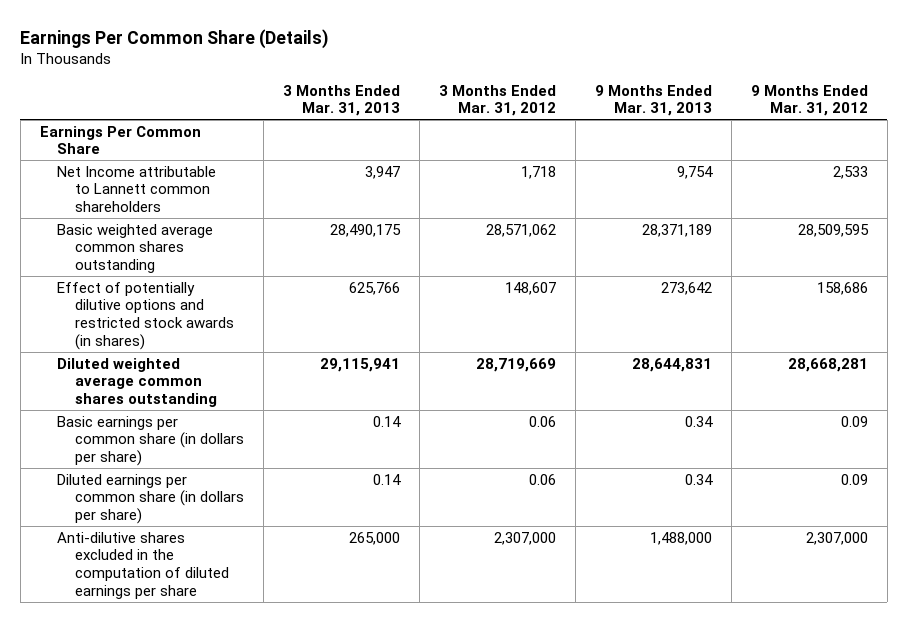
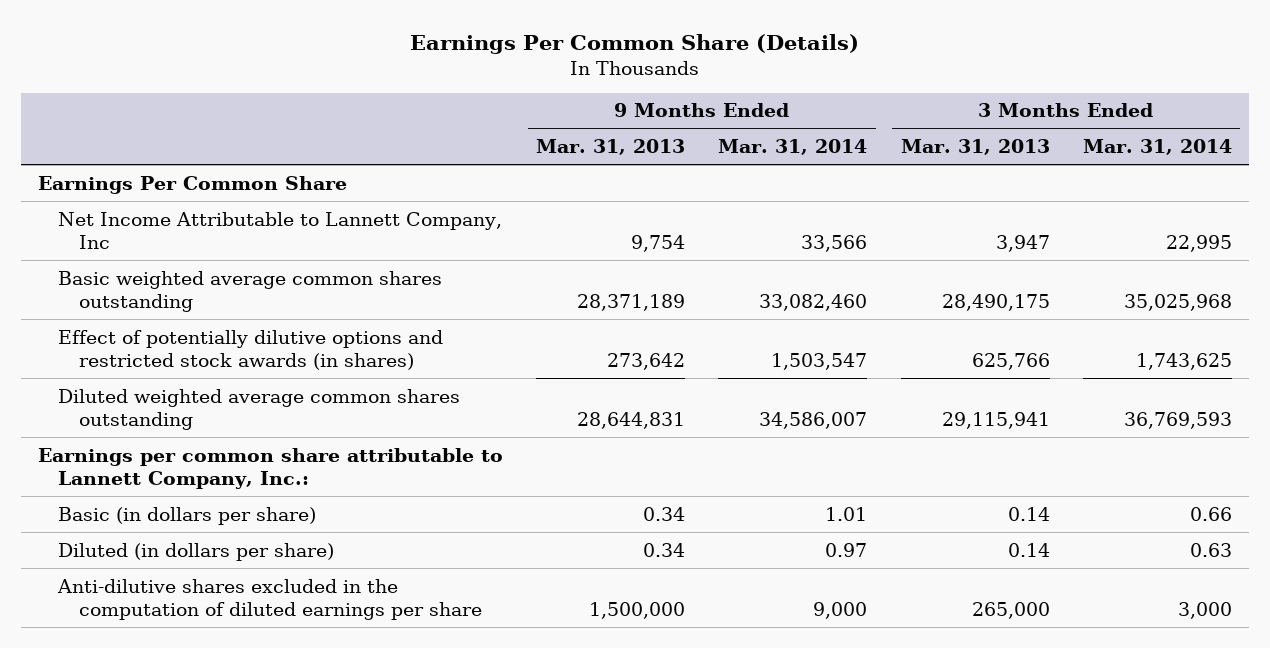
[438,84,556,117] 3 Months Ended Mar. 31, 2012 -> none
[750,84,868,117] 9 Months Ended Mar. 31, 2012 -> none
none -> [718,139,868,156] Mar. 31, 2014
none -> [1082,139,1232,156] Mar. 31, 2014
[57,165,217,213] Net Income attributable to Lannett common shareholders -> [58,211,503,249] Net Income Attributable to Lannett Company, Inc
none -> [37,447,503,489] Earnings per common share attributable to Lannett Company, Inc.:
[57,415,244,467] Basic earnings per common share (in dollars per share) -> [58,506,317,525] Basic (in dollars per share)
[57,473,244,525] Diluted earnings per common share (in dollars per share) -> [58,542,335,561] Diluted (in dollars per share)
[649,531,712,545] 1,488,000 -> [589,601,686,619] 1,500,000

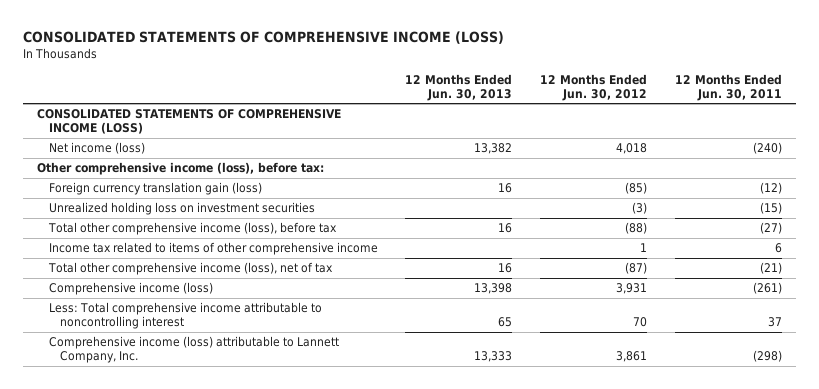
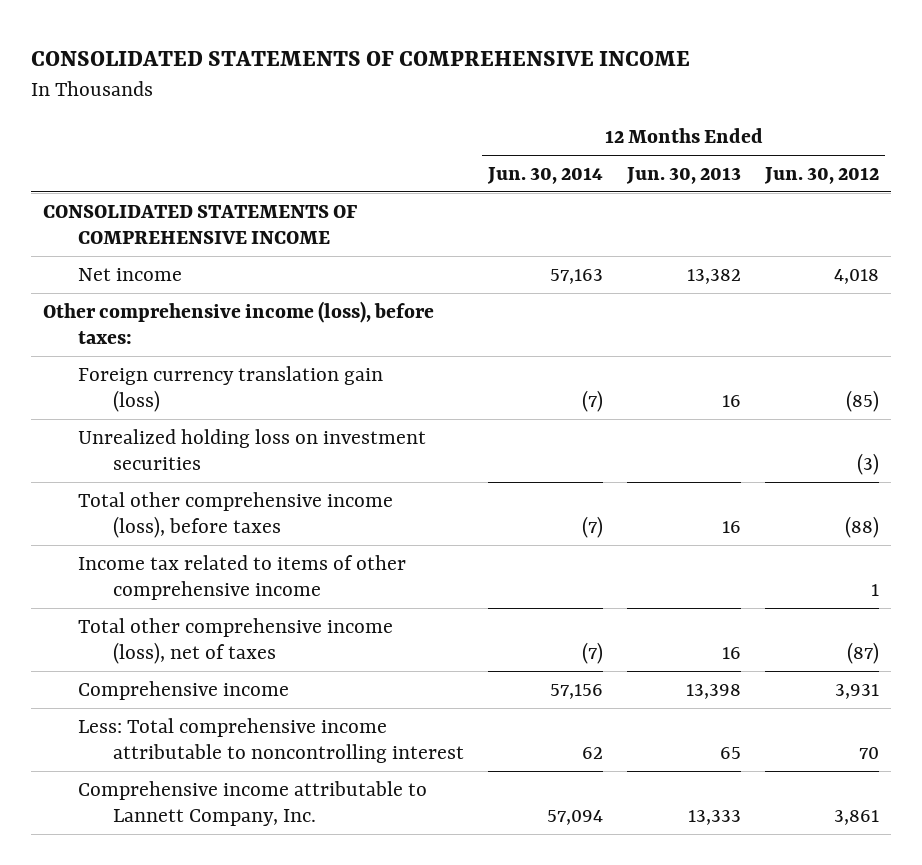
[23,30,505,44] CONSOLIDATED STATEMENTS OF COMPREHENSIVE INCOME (LOSS) -> [30,50,690,66] CONSOLIDATED STATEMENTS OF COMPREHENSIVE INCOME
[675,73,783,101] 12 Months Ended Jun. 30, 2011 -> none
none -> [487,166,604,184] Jun. 30, 2014
[37,109,342,135] CONSOLIDATED STATEMENTS OF COMPREHENSIVE INCOME (LOSS) -> [42,204,357,245] CONSOLIDATED STATEMENTS OF COMPREHENSIVE INCOME
[48,142,145,155] Net income (loss) -> [78,267,183,281] Net income
[37,162,325,176] Other comprehensive income (loss), before tax: -> [42,300,434,345] Other comprehensive income (loss), before taxes:
[47,222,337,236] Total other comprehensive income (loss), before tax -> [78,491,394,539] Total other comprehensive income (loss), before taxes
[47,262,333,276] Total other comprehensive income (loss), net of tax -> [78,617,394,665] Total other comprehensive income (loss), net of taxes
[48,282,213,296] Comprehensive income (loss) -> [78,680,290,700] Comprehensive income
[48,336,339,364] Comprehensive income (loss) attributable to Lannett Company, Inc. -> [78,780,428,827] Comprehensive income attributable to Lannett Company, Inc.

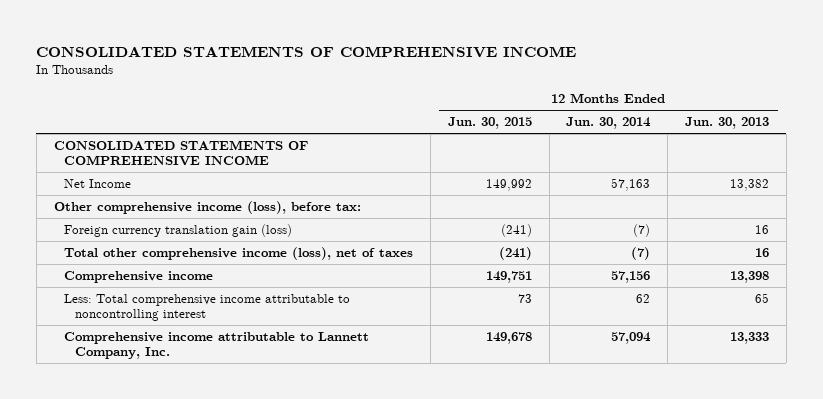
[764,166,880,184] Jun. 30, 2012 -> none
none -> [447,117,532,130] Jun. 30, 2015
[78,267,183,281] Net income -> [64,178,132,188] Net Income
[42,300,434,345] Other comprehensive income (loss), before taxes: -> [53,200,361,214] Other comprehensive income (loss), before tax:
[78,428,427,471] Unrealized holding loss on investment securities -> none
[78,491,394,539] Total other comprehensive income (loss), before taxes -> none
[78,554,407,601] Income tax related to items of other comprehensive income -> none

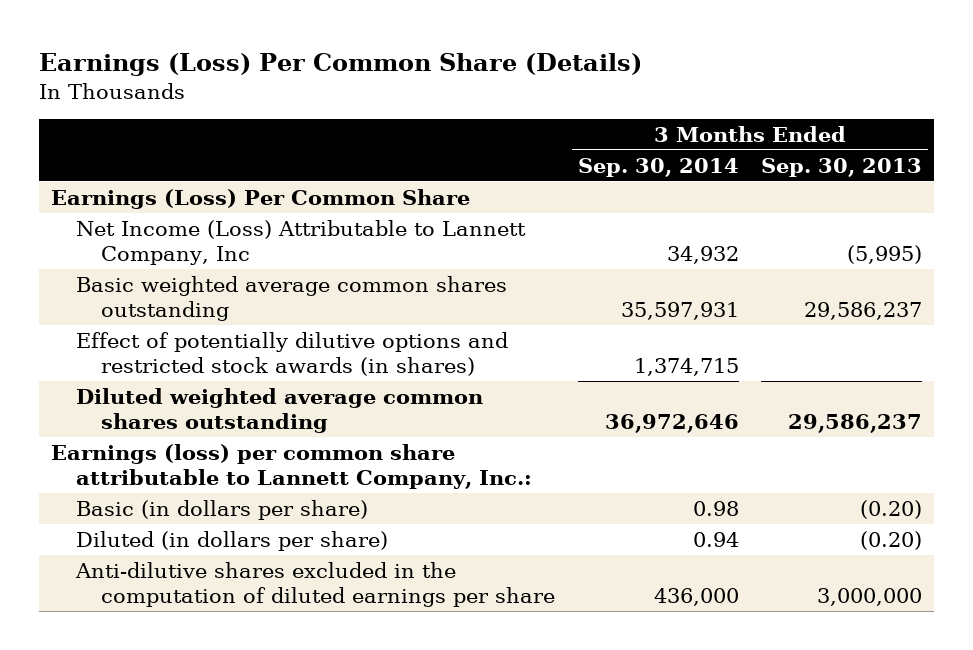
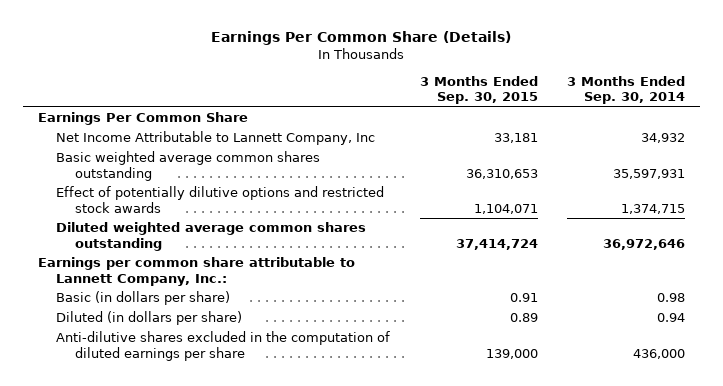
[39,52,643,76] Earnings (Loss) Per Common Share (Details) -> [211,31,512,46] Earnings Per Common Share (Details)
[761,157,923,177] Sep. 30, 2013 -> none
none -> [419,75,538,105] 3 Months Ended Sep. 30, 2015
[50,188,470,209] Earnings (Loss) Per Common Share -> [37,112,248,126] Earnings Per Common Share
[75,219,526,265] Net Income (Loss) Attributable to Lannett Company, Inc -> [56,131,376,146] Net Income Attributable to Lannett Company, Inc
[75,331,508,376] Effect of potentially dilutive options and restricted stock awards (in shares) -> [56,186,385,213] Effect of potentially dilutive options and restricted stock awards
[50,443,532,489] Earnings (loss) per common share attributable to Lannett Company, Inc.: -> [37,257,355,286] Earnings per common share attributable to Lannett Company, Inc.:

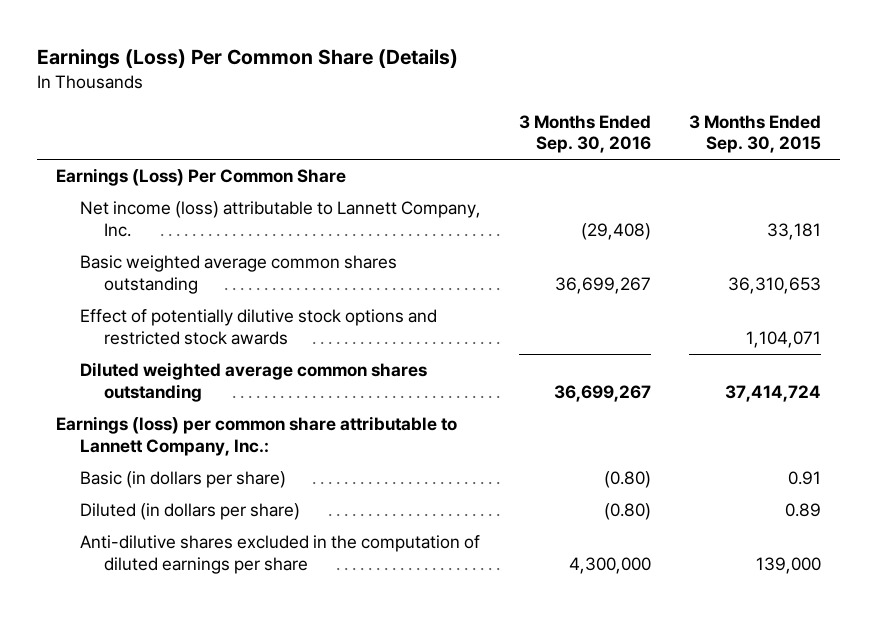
[211,31,512,46] Earnings Per Common Share (Details) -> [37,49,459,70] Earnings (Loss) Per Common Share (Details)
[567,75,686,105] 3 Months Ended Sep. 30, 2014 -> none
none -> [519,114,652,154] 3 Months Ended Sep. 30, 2016
[37,112,248,126] Earnings Per Common Share -> [56,168,347,187] Earnings (Loss) Per Common Share
[56,131,376,146] Net Income Attributable to Lannett Company, Inc -> [80,201,482,237] Net income (loss) attributable to Lannett Company, Inc.
[56,186,385,213] Effect of potentially dilutive options and restricted stock awards -> [80,309,438,345] Effect of potentially dilutive stock options and restricted stock awards
[37,257,355,286] Earnings per common share attributable to Lannett Company, Inc.: -> [56,416,458,456] Earnings (loss) per common share attributable to Lannett Company, Inc.:

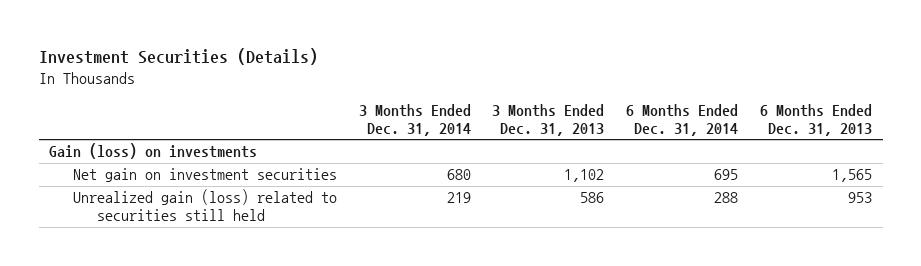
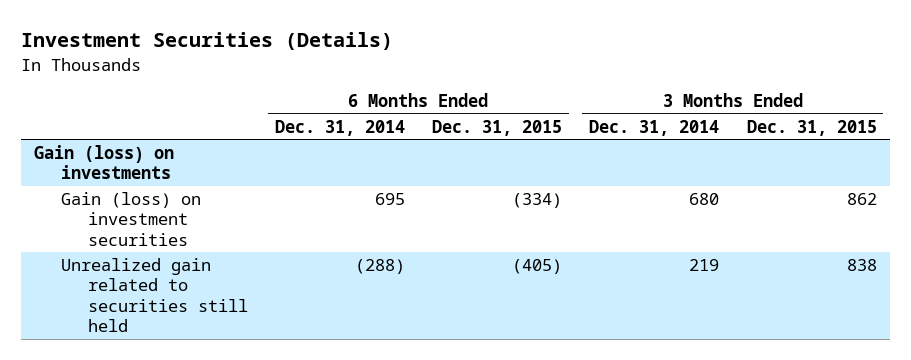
[492,103,605,136] 3 Months Ended Dec. 31, 2013 -> none
[759,103,872,136] 6 Months Ended Dec. 31, 2013 -> none
none -> [432,119,563,136] Dec. 31, 2015
none -> [746,119,877,136] Dec. 31, 2015
[73,168,338,183] Net gain on investment securities -> [60,192,201,246] Gain (loss) on investment securities
[73,189,338,222] Unrealized gain (loss) related to securities still held -> [60,258,248,333] Unrealized gain related to securities still held
[714,192,739,204] 288 -> [354,259,405,275] (288)

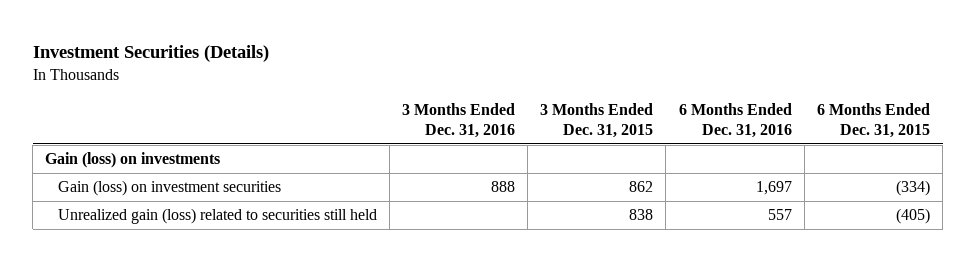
[274,119,405,136] Dec. 31, 2014 -> none
[589,119,720,136] Dec. 31, 2014 -> none
none -> [401,103,515,138] 3 Months Ended Dec. 31, 2016
none -> [678,103,792,138] 6 Months Ended Dec. 31, 2016
[60,258,248,333] Unrealized gain related to securities still held -> [57,208,377,225] Unrealized gain (loss) related to securities still held

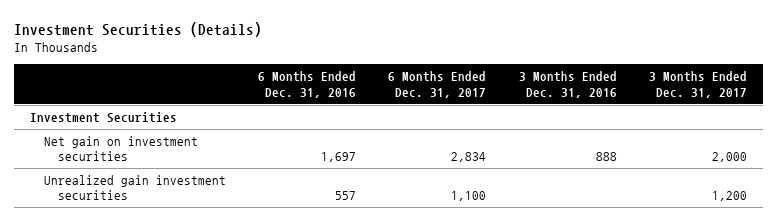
[540,103,654,138] 3 Months Ended Dec. 31, 2015 -> none
[816,103,930,138] 6 Months Ended Dec. 31, 2015 -> none
none -> [388,71,487,98] 6 Months Ended Dec. 31, 2017
none -> [648,71,747,98] 3 Months Ended Dec. 31, 2017
[45,152,221,169] Gain (loss) on investments -> none
none -> [29,112,177,124] Investment Securities
[57,180,281,197] Gain (loss) on investment securities -> [43,136,198,162] Net gain on investment securities
[57,208,377,225] Unrealized gain (loss) related to securities still held -> [43,175,226,201] Unrealized gain investment securities

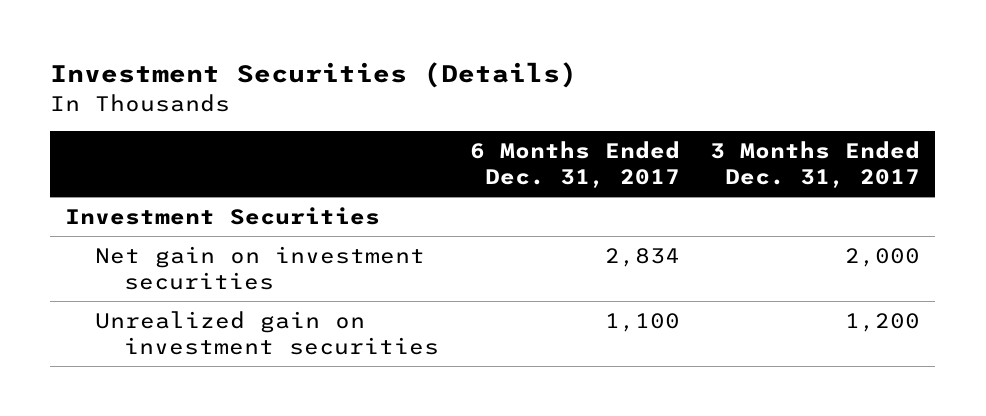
[258,71,357,98] 6 Months Ended Dec. 31, 2016 -> none
[518,71,617,98] 3 Months Ended Dec. 31, 2016 -> none
[43,175,226,201] Unrealized gain investment securities -> [94,310,440,355] Unrealized gain on investment securities

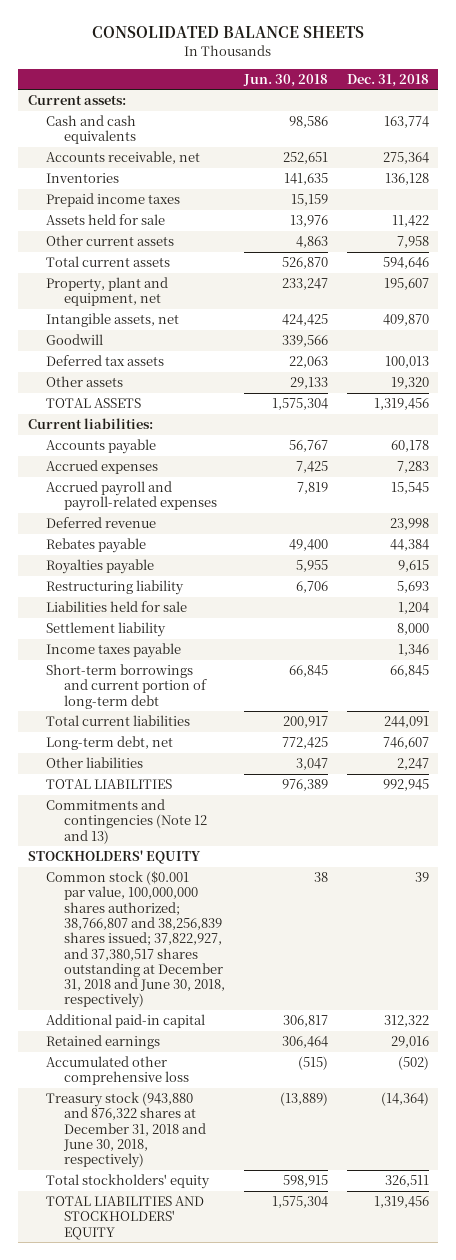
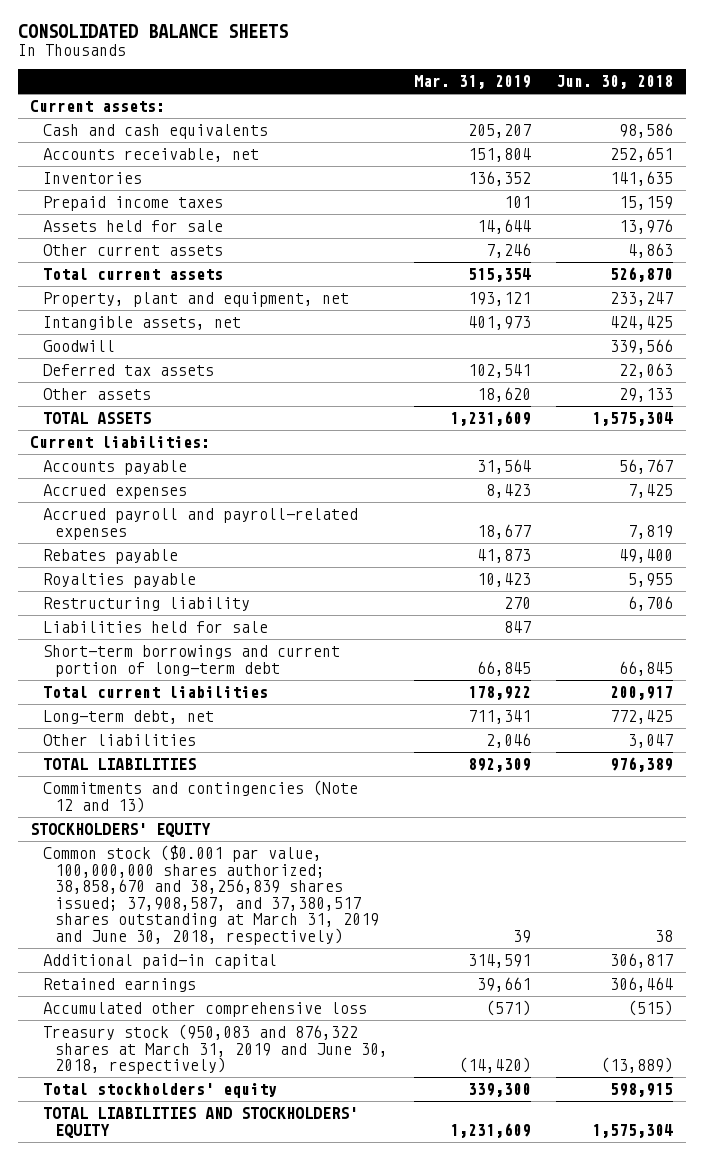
[346,73,429,87] Dec. 31, 2018 -> none
none -> [413,75,531,90] Mar. 31, 2019
[45,517,156,529] Deferred revenue -> none
[45,622,166,638] Settlement liability -> none
[45,643,181,659] Income taxes payable -> none
[45,871,225,1009] Common stock ($0.001 par value, 100,000,000 shares authorized; 38,766,807 and 38,256,839 shares issued; 37,822,927, and 37,380,517 shares outstanding at December 31, 2018 and June 30, 2018, respectively) -> [42,845,379,946] Common stock ($0.001 par value, 100,000,000 shares authorized; 38,858,670 and 38,256,839 shares issued; 37,908,587, and 37,380,517 shares outstanding at March 31, 2019 and June 30, 2018, respectively)
[45,1092,206,1169] Treasury stock (943,880 and 876,322 shares at December 31, 2018 and June 30, 2018, respectively) -> [42,1024,388,1075] Treasury stock (950,083 and 876,322 shares at March 31, 2019 and June 30, 2018, respectively)

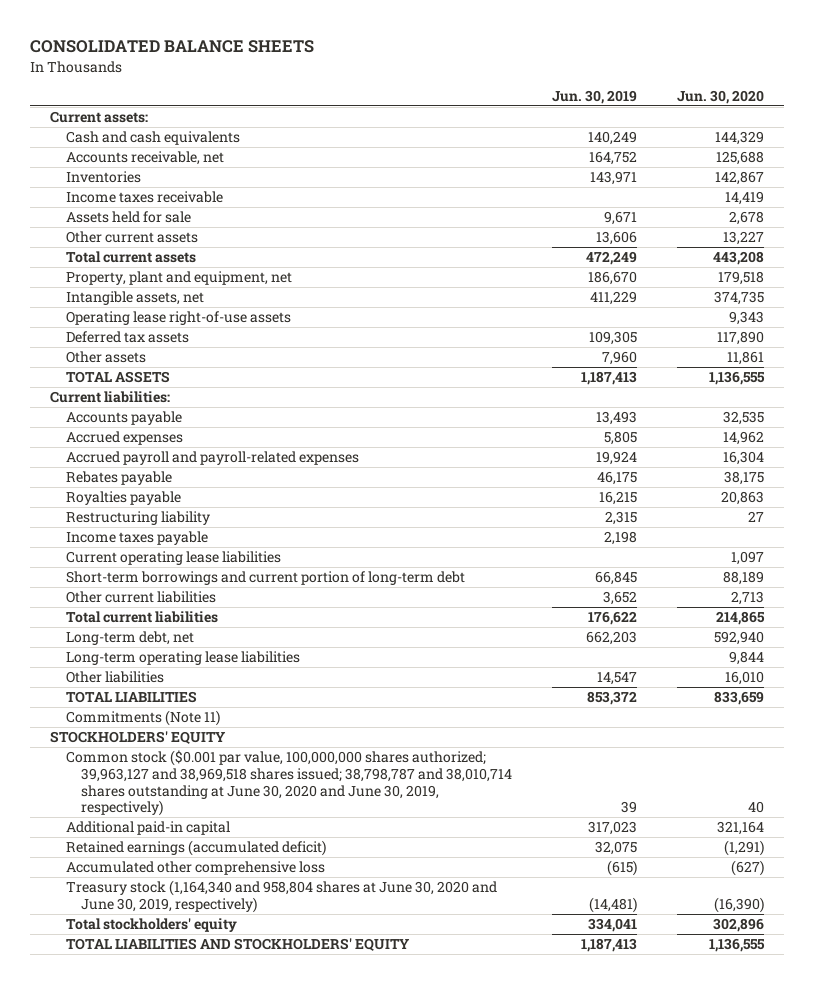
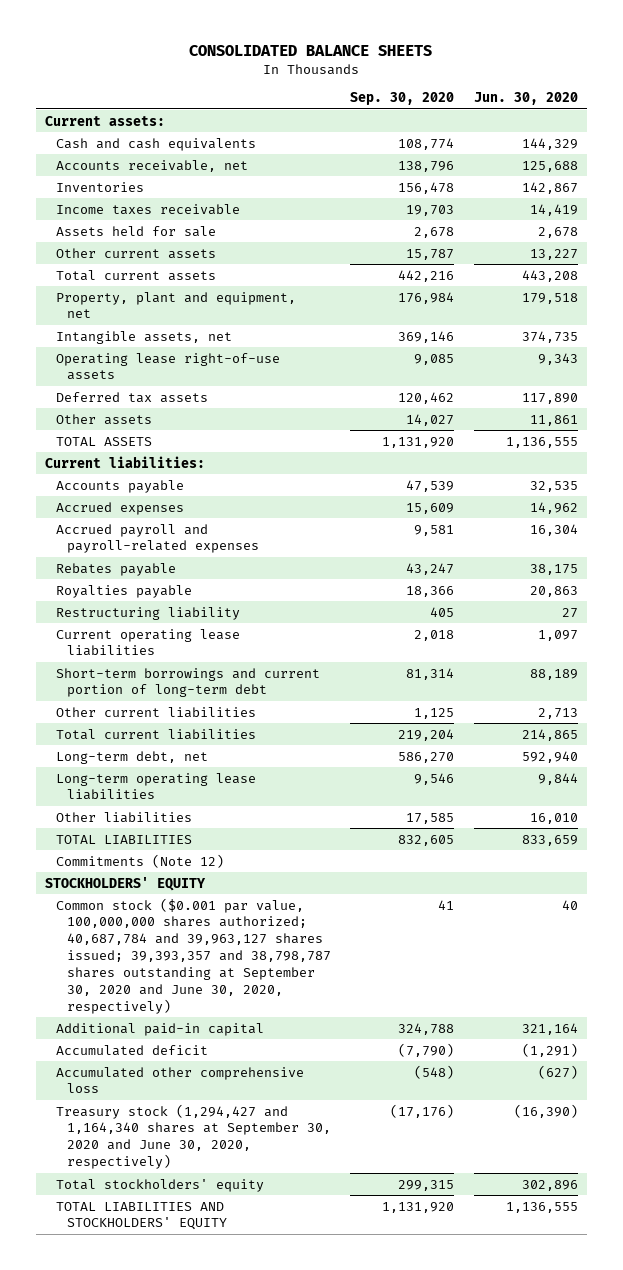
[552,90,638,105] Jun. 30, 2019 -> none
none -> [350,92,455,106] Sep. 30, 2020
[65,531,208,546] Income taxes payable -> none
[65,710,220,727] Commitments (Note 11) -> [55,853,224,868] Commitments (Note 12)
[65,750,513,817] Common stock ($0.001 par value, 100,000,000 shares authorized; 39,963,127 and 38,969,518 shares issued; 38,798,787 and 38,010,714 shares outstanding at June 30, 2020 and June 30, 2019, respectively) -> [55,897,331,1014] Common stock ($0.001 par value, 100,000,000 shares authorized; 40,687,784 and 39,963,127 shares issued; 39,393,357 and 38,798,787 shares outstanding at September 30, 2020 and June 30, 2020, respectively)
[65,840,326,857] Retained earnings (accumulated deficit) -> [55,1044,208,1056] Accumulated deficit
[65,880,497,913] Treasury stock (1,164,340 and 958,804 shares at June 30, 2020 and June 30, 2019, respectively) -> [55,1103,331,1170] Treasury stock (1,294,427 and 1,164,340 shares at September 30, 2020 and June 30, 2020, respectively)

